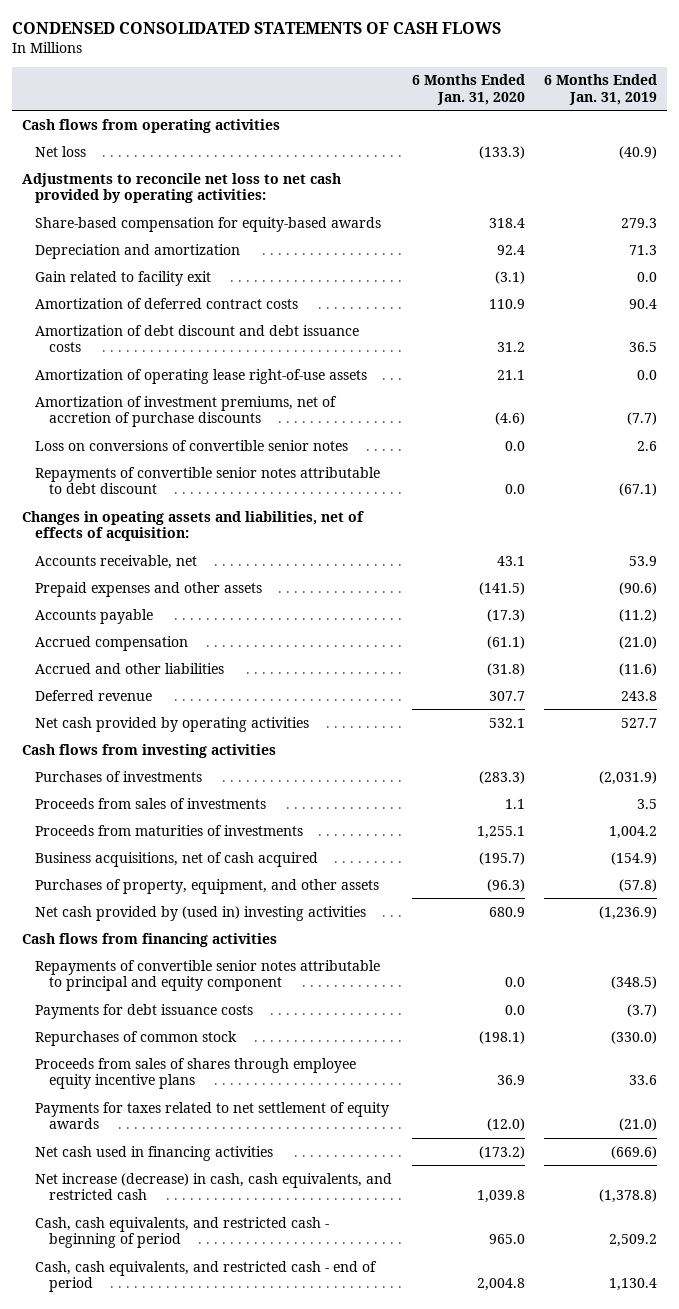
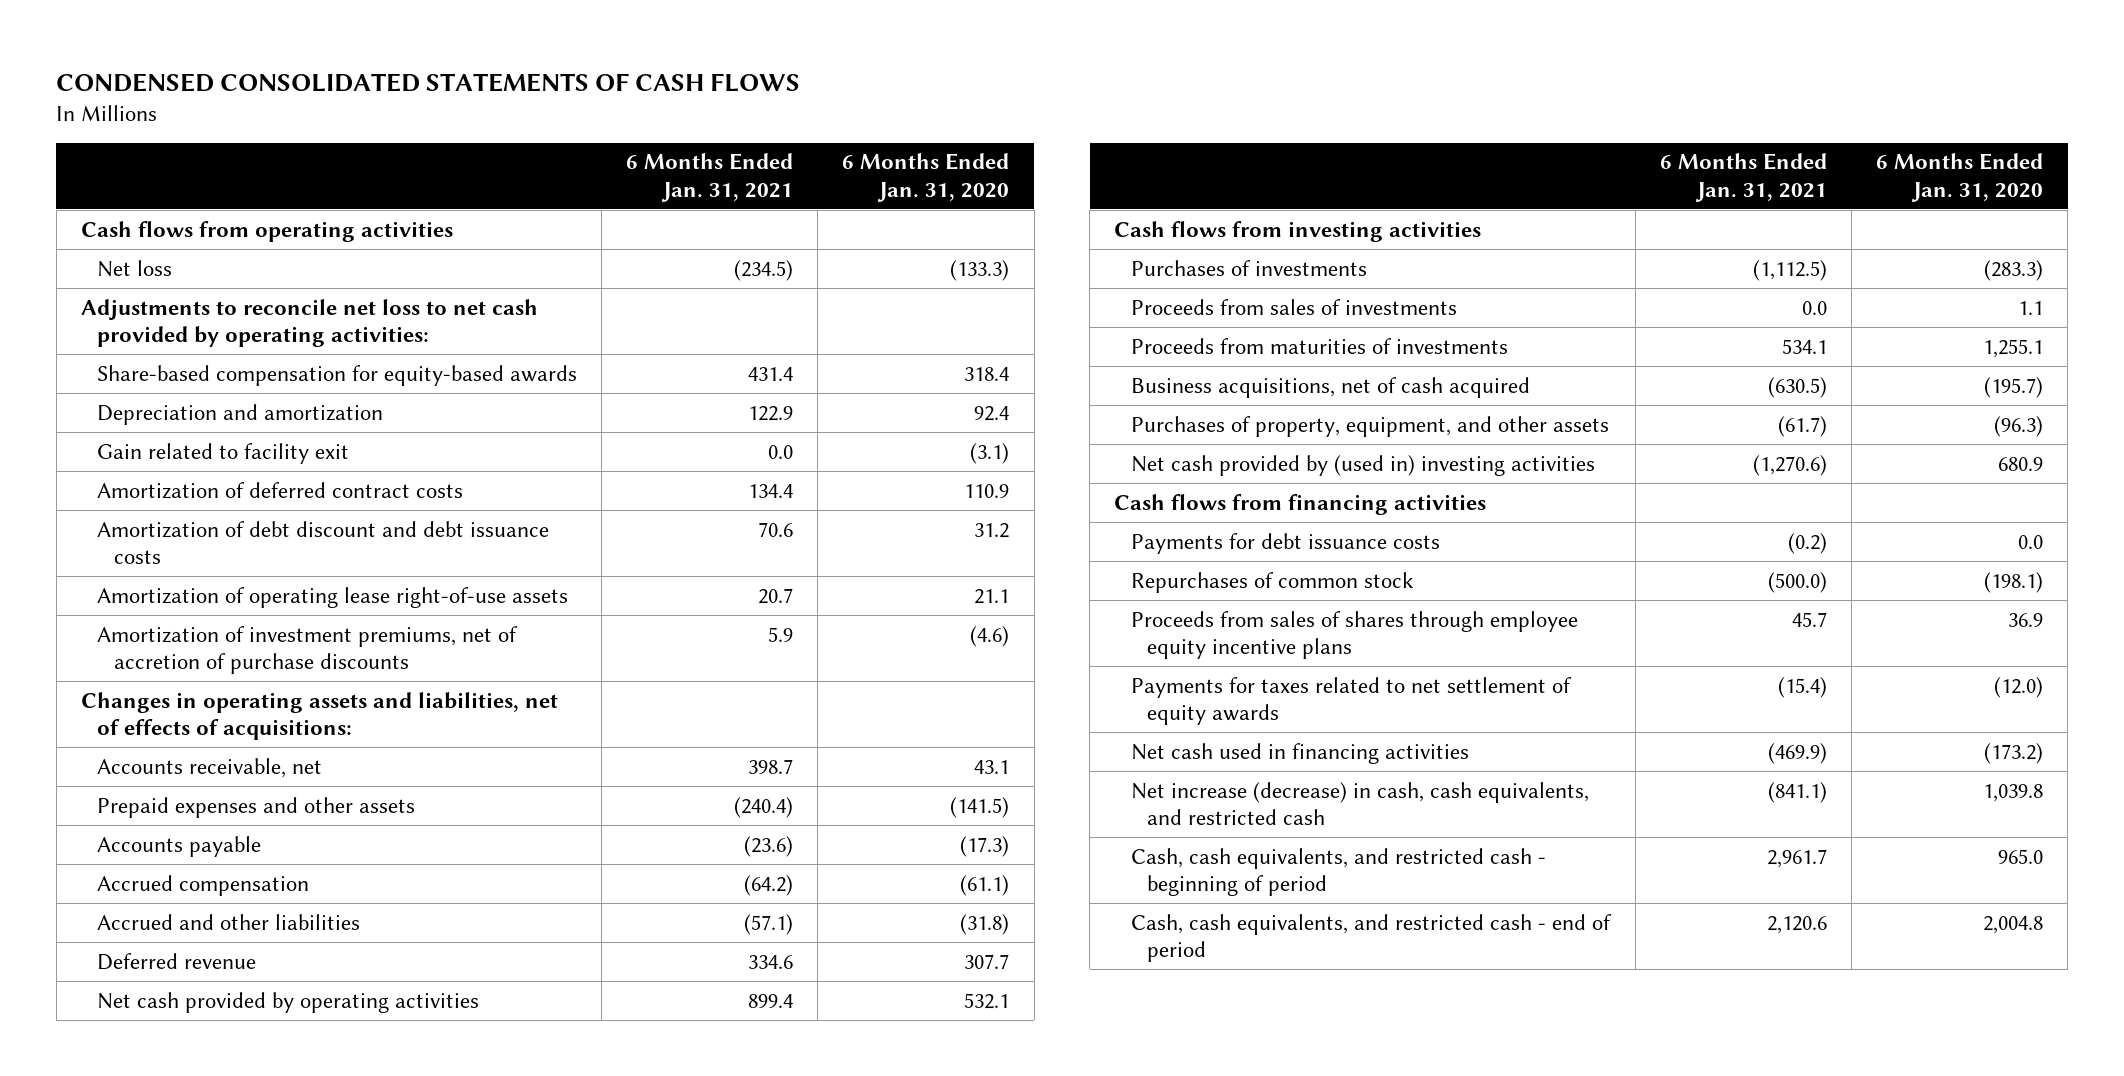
[544,74,658,105] 6 Months Ended Jan. 31, 2019 -> none
none -> [626,153,794,202] 6 Months Ended Jan. 31, 2021
[35,439,349,451] Loss on conversions of convertible senior notes -> none
[35,466,381,495] Repayments of convertible senior notes attributable to debt discount -> none
[22,510,365,542] Changes in opeating assets and liabilities, net of effects of acquisition: -> [80,691,558,740] Changes in operating assets and liabilities, net of effects of acquisitions:
[35,959,381,992] Repayments of convertible senior notes attributable to principal and equity component -> none

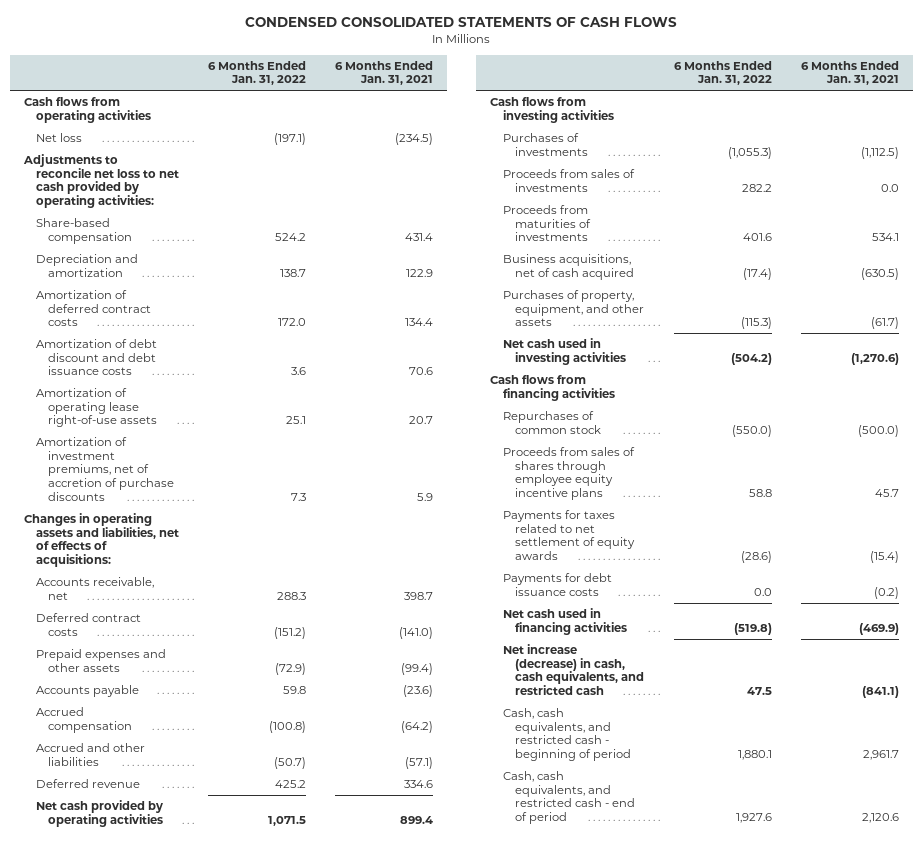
[842,153,1010,202] 6 Months Ended Jan. 31, 2020 -> none
none -> [207,60,306,86] 6 Months Ended Jan. 31, 2022
[97,364,578,386] Share-based compensation for equity-based awards -> [36,217,133,244] Share-based compensation
[97,442,350,464] Gain related to facility exit -> none
none -> [36,612,142,636] Deferred contract costs
[734,796,794,818] (240.4) -> [400,662,433,675] (99.4)
[1130,454,1595,476] Net cash provided by (used in) investing activities -> [502,337,626,365] Net cash used in investing activities
[1130,532,1440,554] Payments for debt issuance costs -> [502,572,612,596] Payments for debt issuance costs

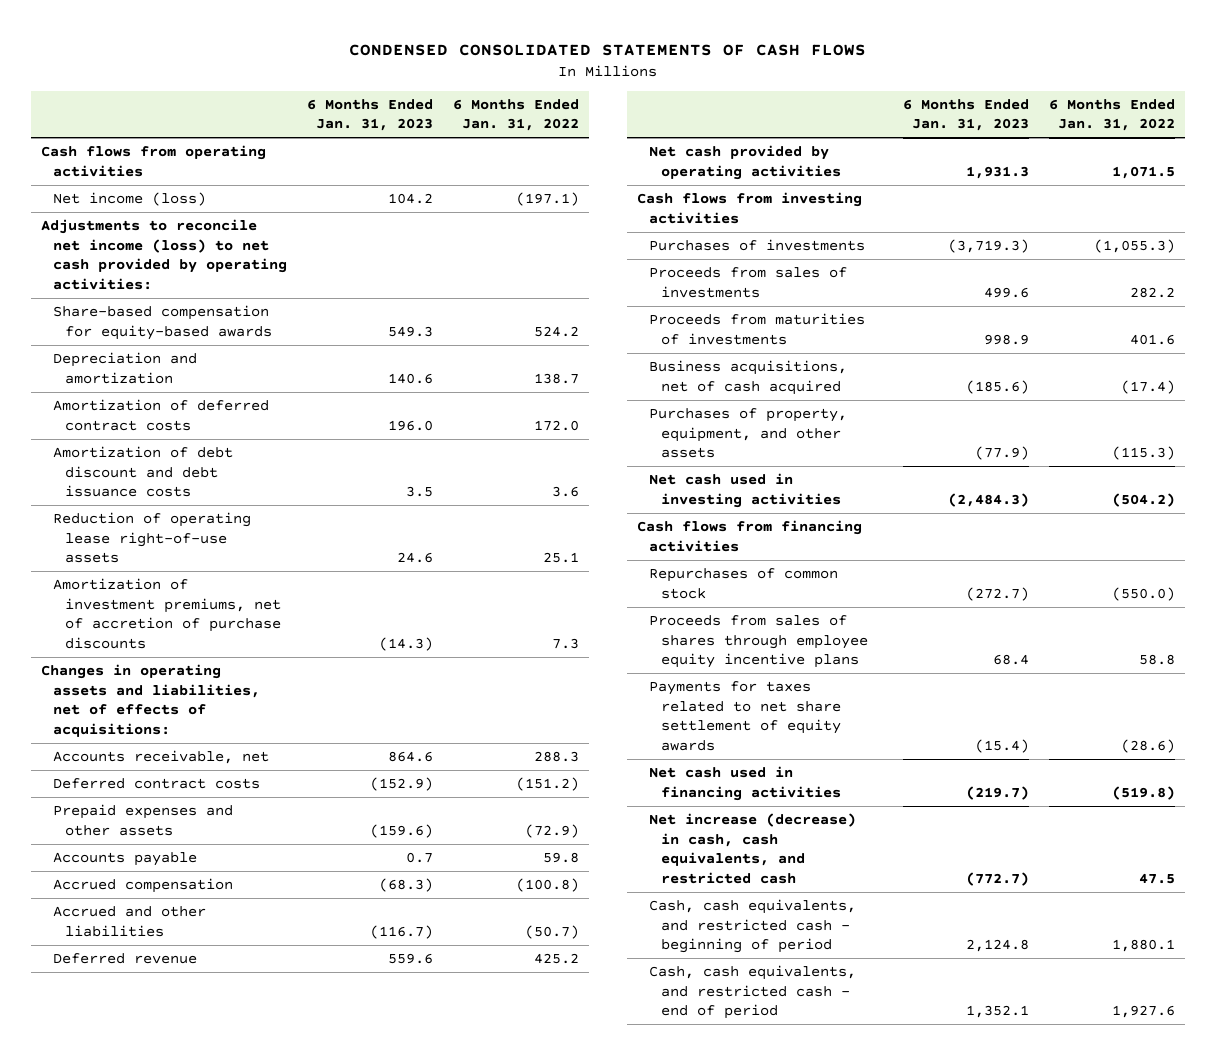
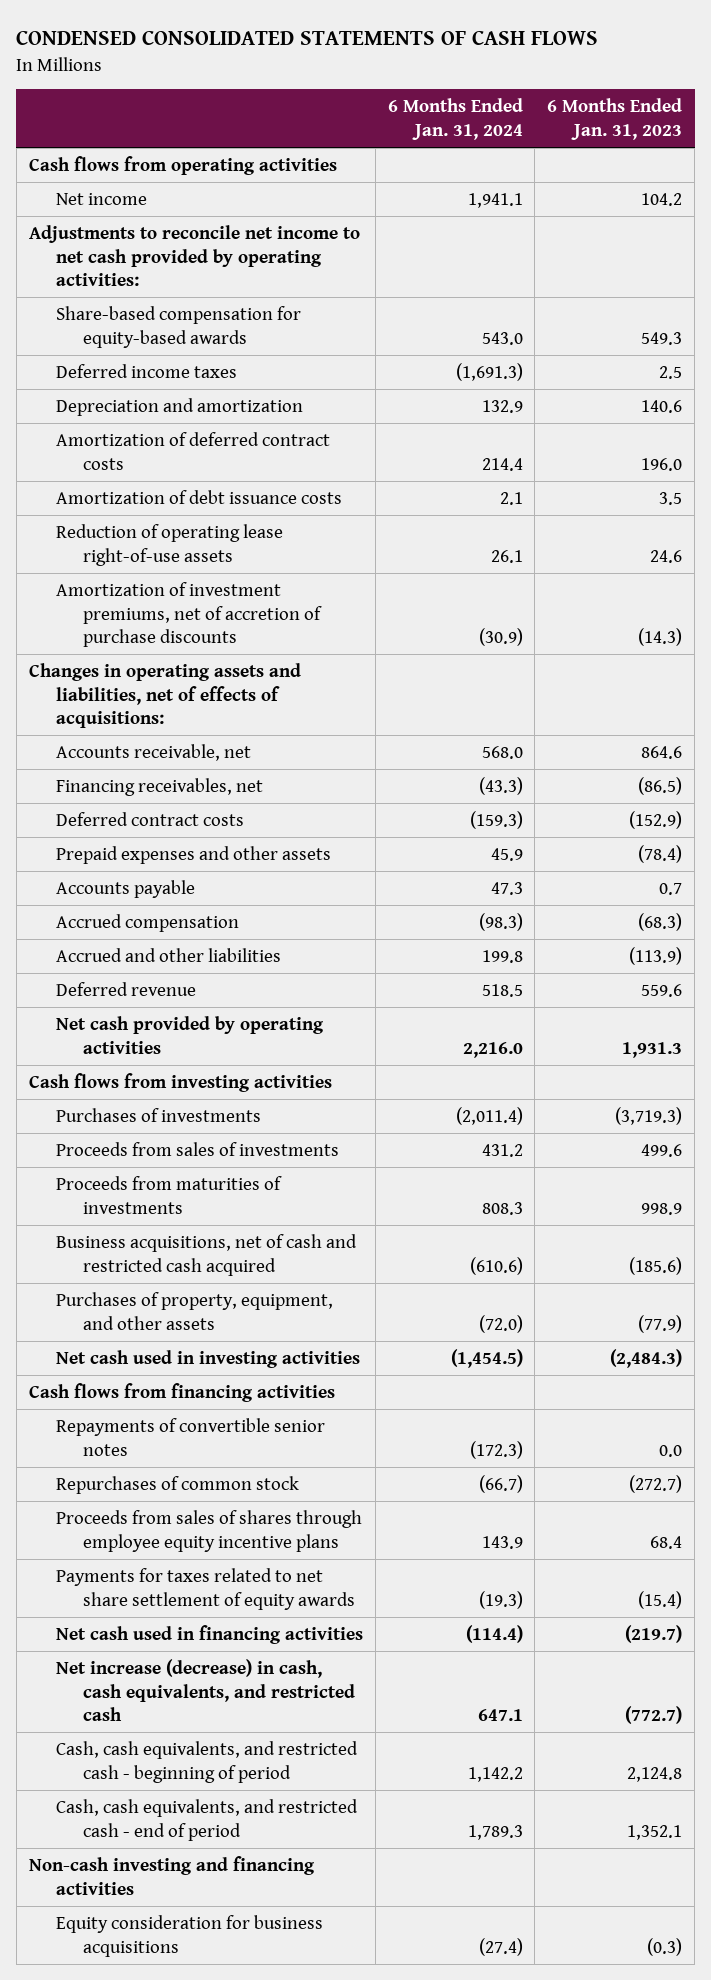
[452,98,579,132] 6 Months Ended Jan. 31, 2022 -> none
none -> [387,98,523,140] 6 Months Ended Jan. 31, 2024
[53,191,207,206] Net income (loss) -> [55,193,147,206] Net income
[41,218,288,290] Adjustments to reconcile net income (loss) to net cash provided by operating activities: -> [28,225,360,287] Adjustments to reconcile net income to net cash provided by operating activities:
none -> [55,364,237,379] Deferred income taxes
[53,445,234,498] Amortization of debt discount and debt issuance costs -> [55,490,342,505] Amortization of debt issuance costs
none -> [55,778,263,797] Financing receivables, net
[370,823,434,838] (159.6) -> [638,845,683,864] (78.4)
[370,924,434,939] (116.7) -> [629,947,683,966] (113.9)
[648,359,847,395] Business acquisitions, net of cash acquired -> [55,1234,357,1276] Business acquisitions, net of cash and restricted cash acquired
none -> [55,1418,325,1456] Repayments of convertible senior notes
none -> [28,1856,315,1895] Non-cash investing and financing activities
none -> [55,1915,323,1957] Equity consideration for business acquisitions

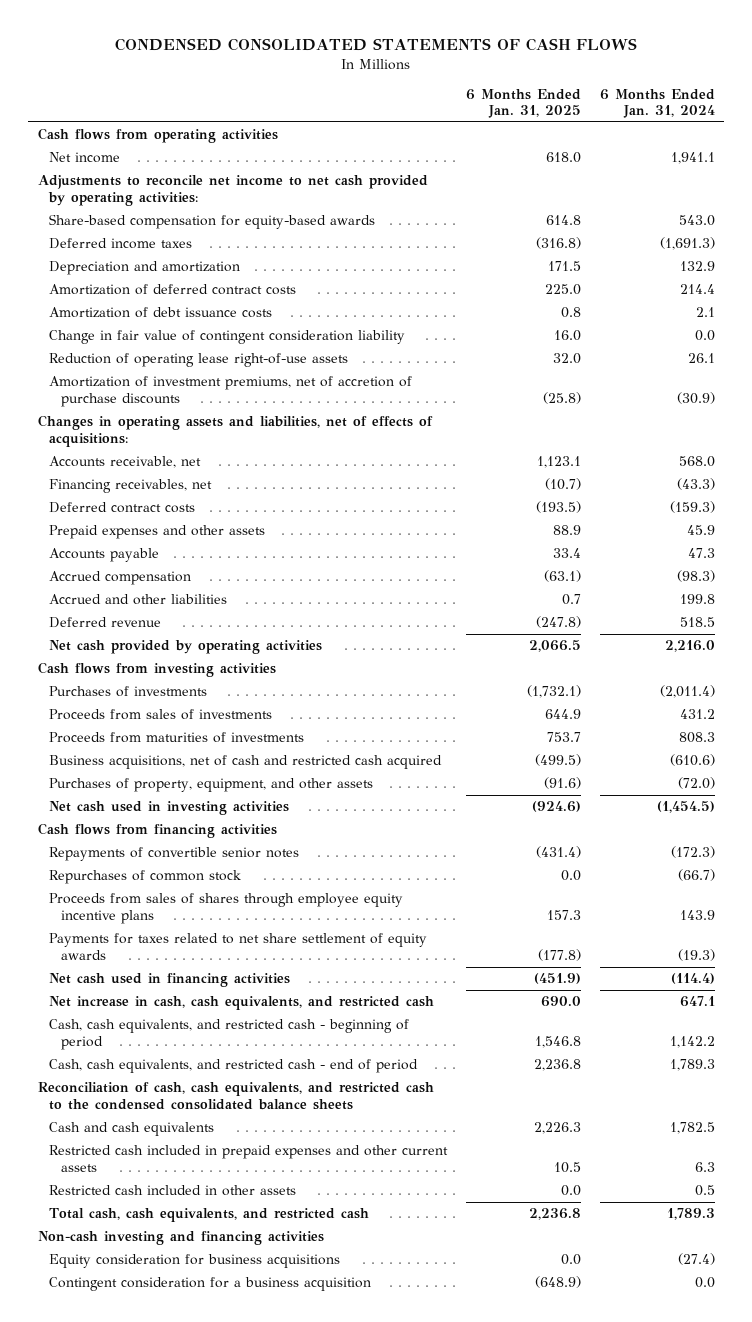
[547,98,683,140] 6 Months Ended Jan. 31, 2023 -> none
none -> [465,88,581,119] 6 Months Ended Jan. 31, 2025
none -> [49,330,406,345] Change in fair value of contingent consideration liability
[55,1659,356,1722] Net increase (decrease) in cash, cash equivalents, and restricted cash -> [49,996,435,1011] Net increase in cash, cash equivalents, and restricted cash
none -> [37,1082,434,1110] Reconciliation of cash, cash equivalents, and restricted cash to the condensed consolidated balance sheets
none -> [49,1122,215,1137] Cash and cash equivalents
none -> [49,1145,449,1172] Restricted cash included in prepaid expenses and other current assets
none -> [49,1185,297,1197] Restricted cash included in other assets
none -> [49,1208,370,1223] Total cash, cash equivalents, and restricted cash
none -> [49,1277,372,1292] Contingent consideration for a business acquisition

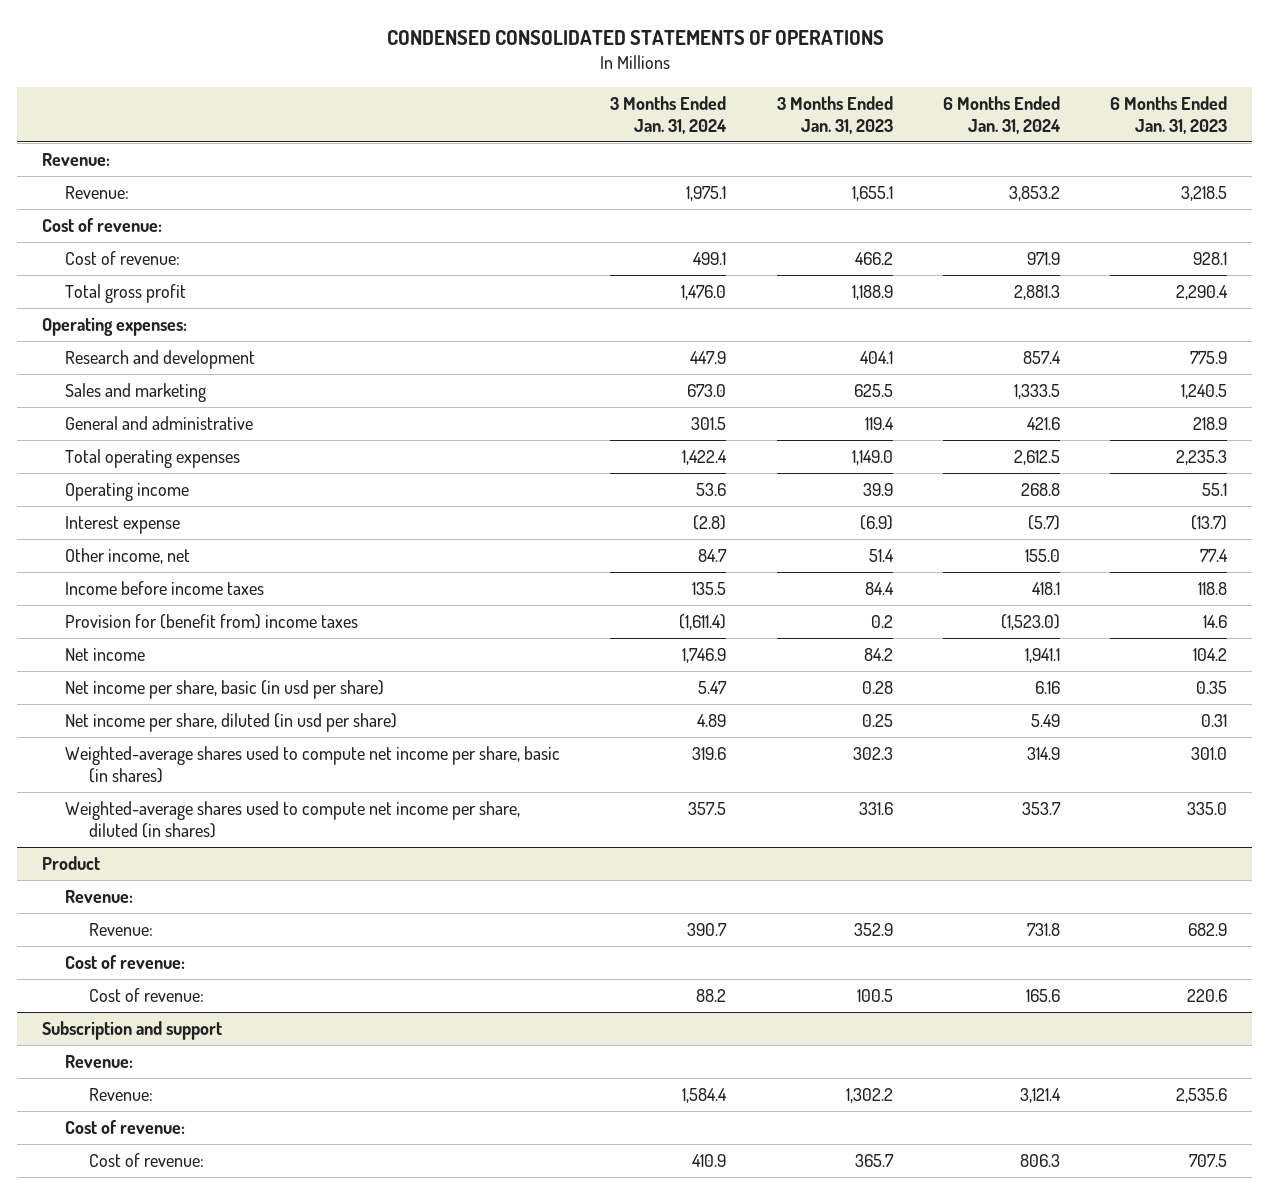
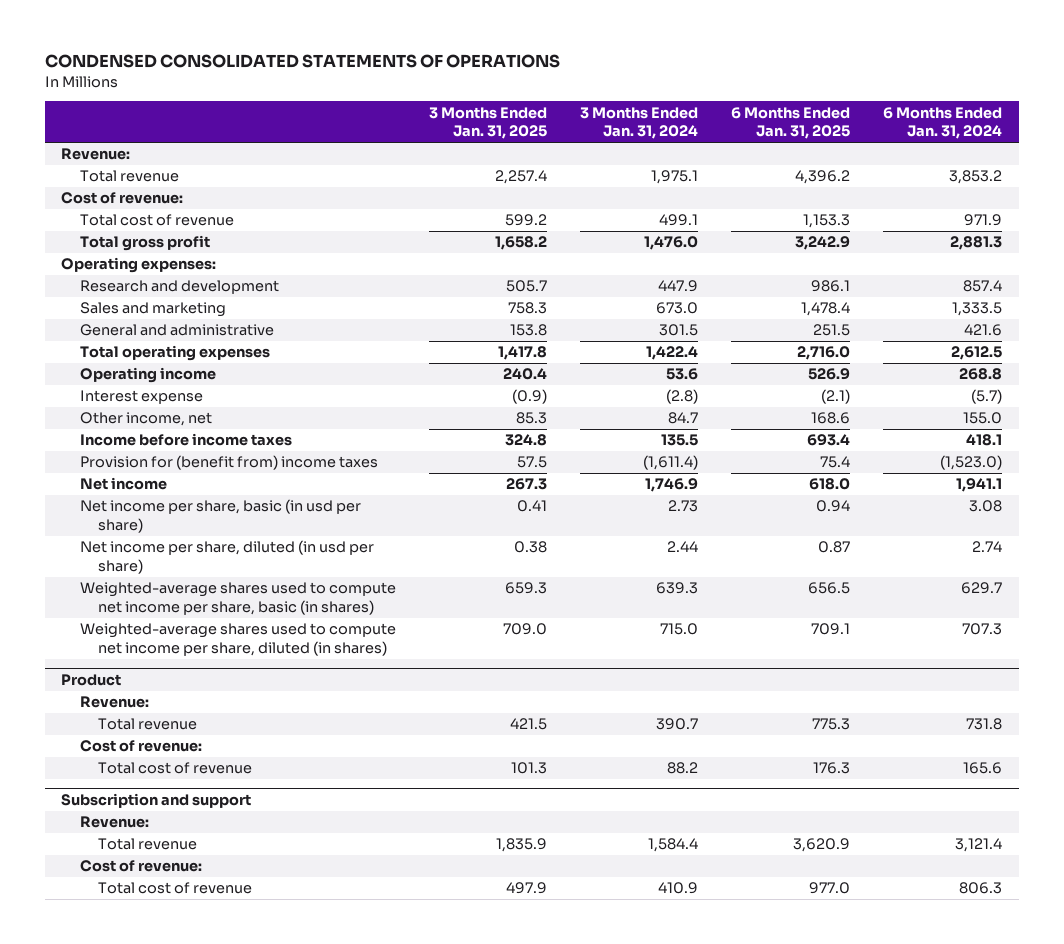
[776,95,893,134] 3 Months Ended Jan. 31, 2023 -> none
[1110,95,1228,134] 6 Months Ended Jan. 31, 2023 -> none
none -> [428,106,547,140] 3 Months Ended Jan. 31, 2025
none -> [731,106,851,140] 6 Months Ended Jan. 31, 2025
[65,186,130,200] Revenue: -> [79,170,179,183] Total revenue
[65,251,181,266] Cost of revenue: -> [79,214,234,227] Total cost of revenue
[698,681,728,695] 5.47 -> [667,500,698,513] 2.73
[1034,681,1060,695] 6.16 -> [969,500,1003,513] 3.08
[697,714,727,728] 4.89 -> [666,541,698,553] 2.44
[1030,714,1060,728] 5.49 -> [972,541,1003,553] 2.74
[692,747,727,761] 319.6 -> [655,582,698,595] 639.3
[1026,747,1060,761] 314.9 -> [961,582,1003,595] 629.7
[688,802,727,816] 357.5 -> [659,623,698,636] 715.0
[1021,802,1061,816] 353.7 -> [962,623,1003,636] 707.3
[88,923,153,937] Revenue: -> [97,718,197,731] Total revenue
[88,988,204,1003] Cost of revenue: -> [97,762,252,775] Total cost of revenue
[88,1088,153,1102] Revenue: -> [97,838,197,851] Total revenue
[88,1153,204,1168] Cost of revenue: -> [97,882,252,895] Total cost of revenue

